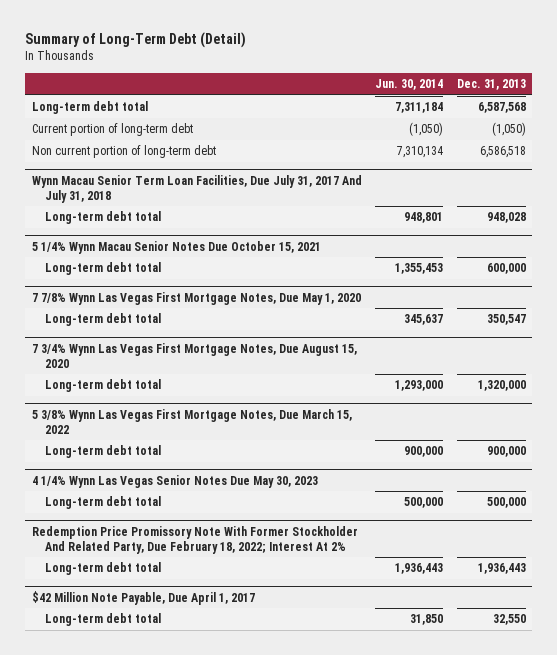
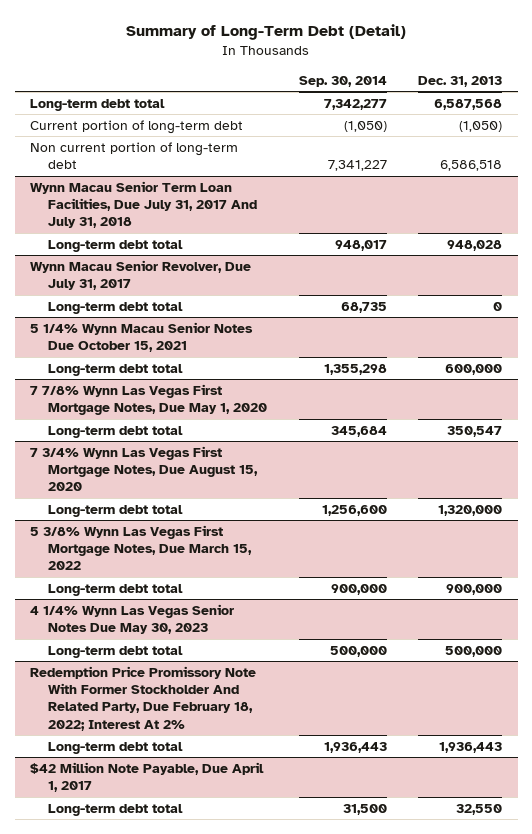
[375,78,444,90] Jun. 30, 2014 -> none
none -> [298,75,387,87] Sep. 30, 2014
none -> [30,259,252,291] Wynn Macau Senior Revolver, Due July 31, 2017
none -> [48,301,184,314] Long-term debt total

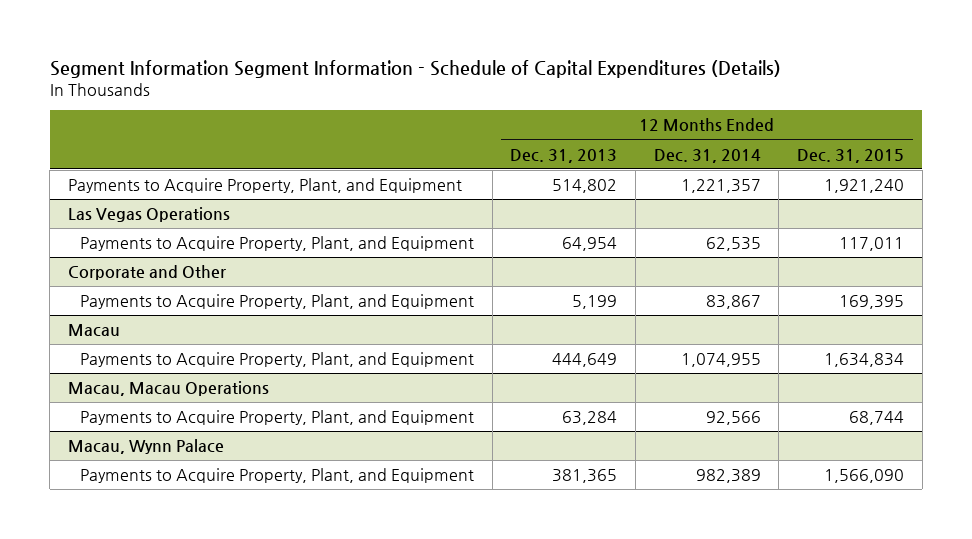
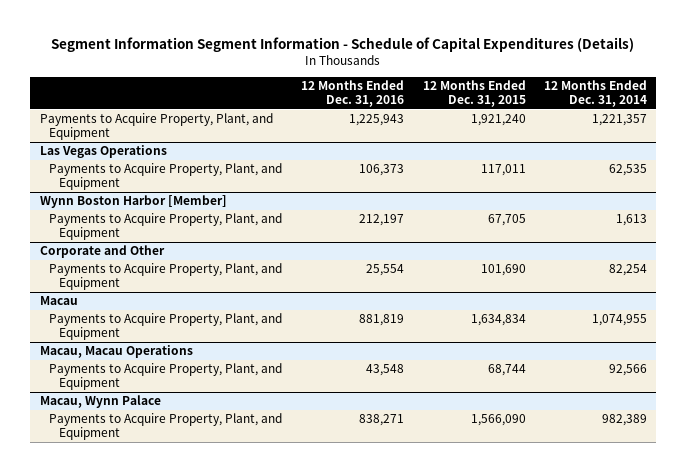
[510,148,618,163] Dec. 31, 2013 -> none
none -> [300,79,404,108] 12 Months Ended Dec. 31, 2016
none -> [39,195,227,209] Wynn Boston Harbor [Member]
none -> [49,213,283,241] Payments to Acquire Property, Plant, and Equipment
[705,295,761,310] 83,867 -> [609,264,648,277] 82,254
[838,295,904,310] 169,395 -> [480,264,526,277] 101,690

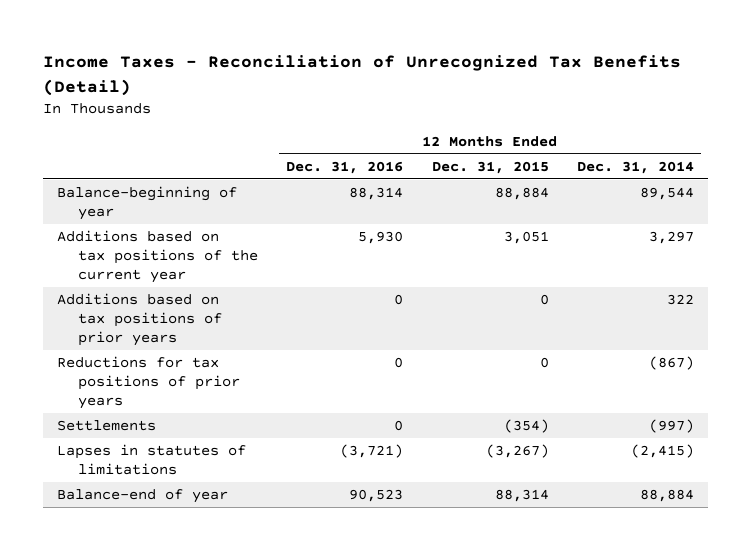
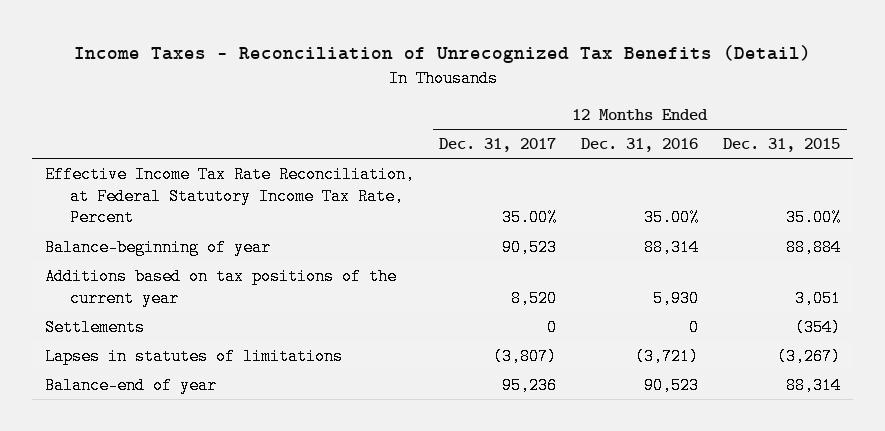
[576,160,694,174] Dec. 31, 2014 -> none
none -> [439,137,557,152] Dec. 31, 2017
none -> [44,165,415,227] Effective Income Tax Rate Reconciliation, at Federal Statutory Income Tax Rate, Percent
[57,293,223,347] Additions based on tax positions of prior years -> none
[57,356,241,410] Reductions for tax positions of prior years -> none

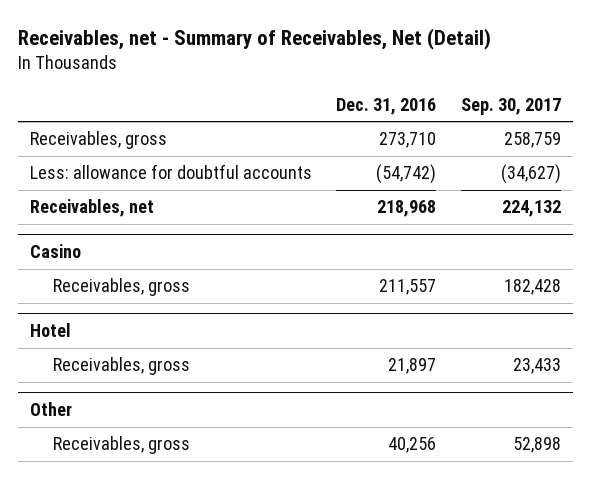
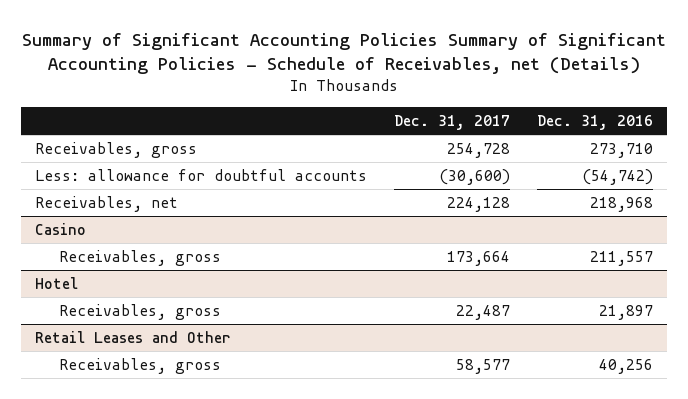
[17,28,491,51] Receivables, net - Summary of Receivables, Net (Detail) -> [22,32,667,74] Summary of Significant Accounting Policies Summary of Significant Accounting Policies - Schedule of Receivables, net (Details)
[460,97,561,115] Sep. 30, 2017 -> none
none -> [394,114,511,130] Dec. 31, 2017
[30,401,73,416] Other -> [34,331,231,344] Retail Leases and Other

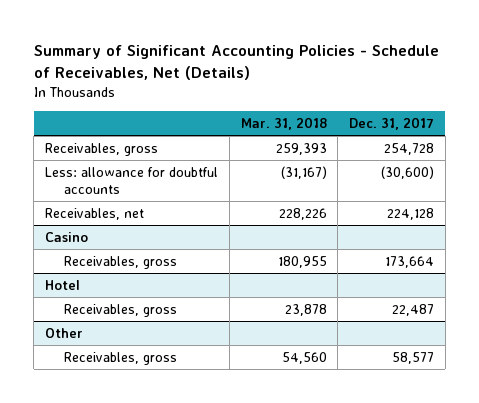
[22,32,667,74] Summary of Significant Accounting Policies Summary of Significant Accounting Policies - Schedule of Receivables, net (Details) -> [33,44,439,80] Summary of Significant Accounting Policies - Schedule of Receivables, Net (Details)
[537,114,654,130] Dec. 31, 2016 -> none
none -> [240,116,327,130] Mar. 31, 2018
[34,331,231,344] Retail Leases and Other -> [45,328,84,339] Other

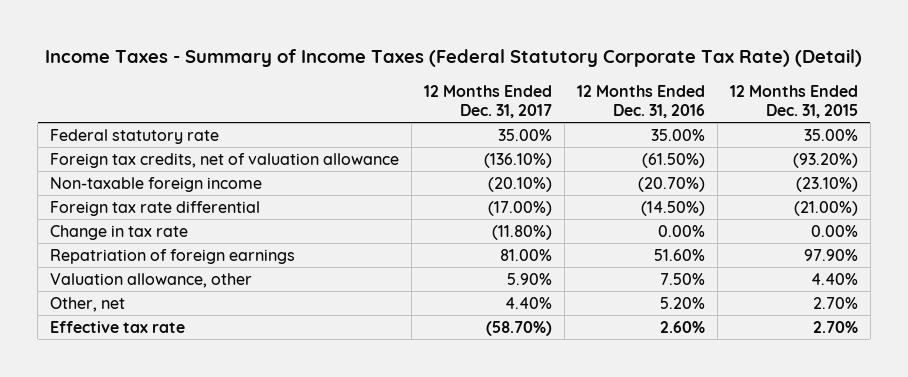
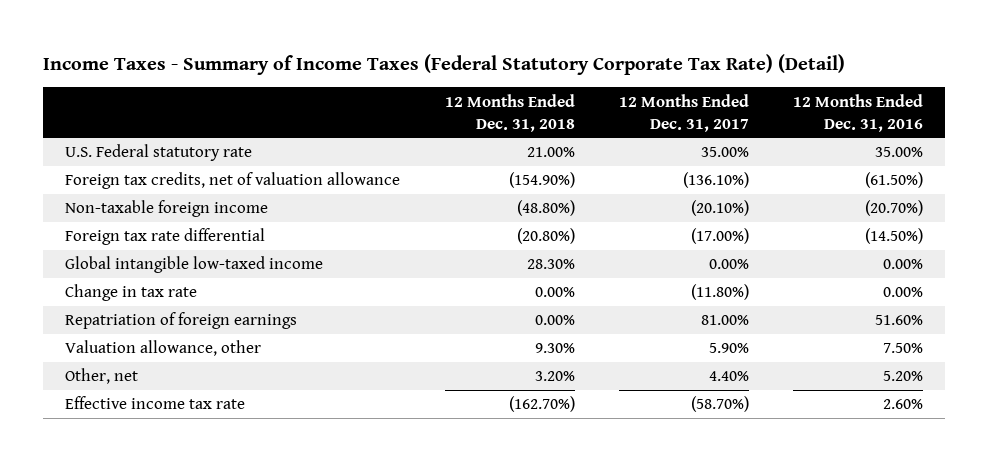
[729,84,858,119] 12 Months Ended Dec. 31, 2015 -> none
none -> [444,93,575,132] 12 Months Ended Dec. 31, 2018
[50,128,220,144] Federal statutory rate -> [65,144,253,162] U.S. Federal statutory rate
none -> [65,256,324,274] Global intangible low-taxed income
[50,320,186,333] Effective tax rate -> [65,396,246,410] Effective income tax rate

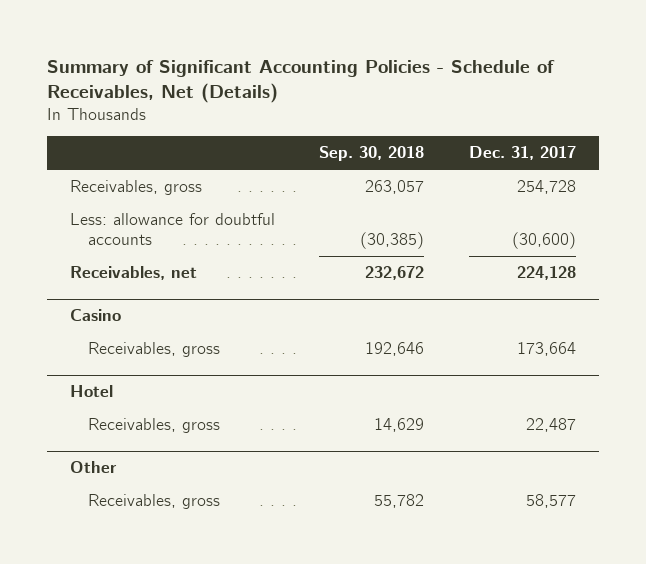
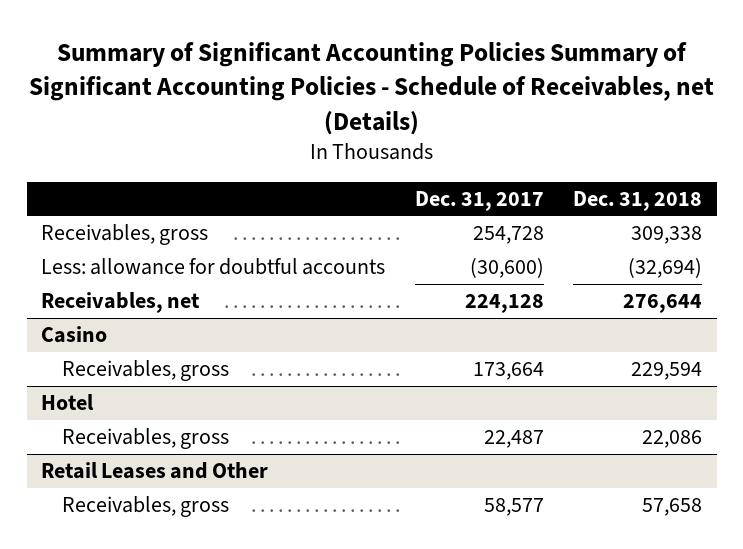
[47,59,556,103] Summary of Significant Accounting Policies - Schedule of Receivables, Net (Details) -> [28,42,714,135] Summary of Significant Accounting Policies Summary of Significant Accounting Policies - Schedule of Receivables, net (Details)
[319,146,425,162] Sep. 30, 2018 -> none
none -> [573,190,703,211] Dec. 31, 2018
[69,461,117,474] Other -> [41,462,269,480] Retail Leases and Other

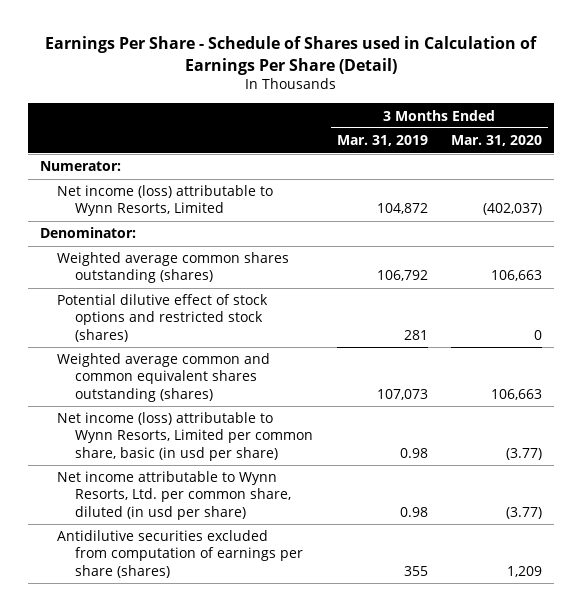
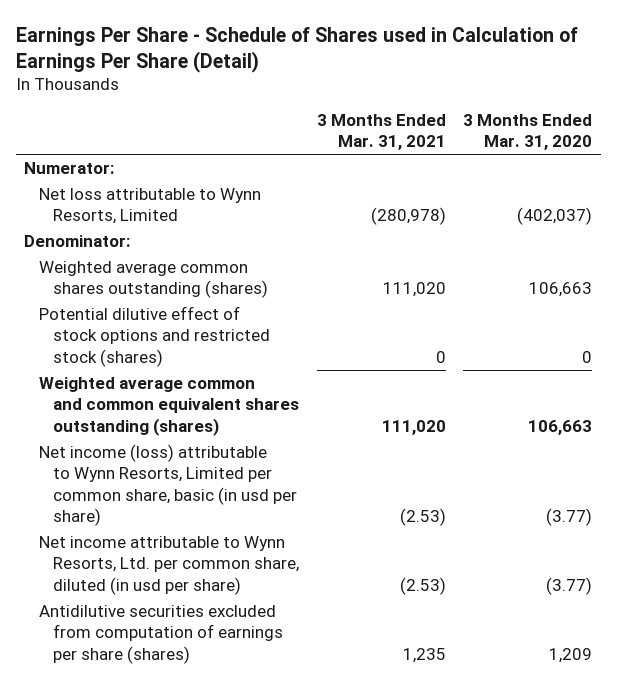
[336,135,428,147] Mar. 31, 2019 -> none
none -> [316,114,446,151] 3 Months Ended Mar. 31, 2021
[57,185,274,217] Net income (loss) attributable to Wynn Resorts, Limited -> [38,188,261,225] Net loss attributable to Wynn Resorts, Limited

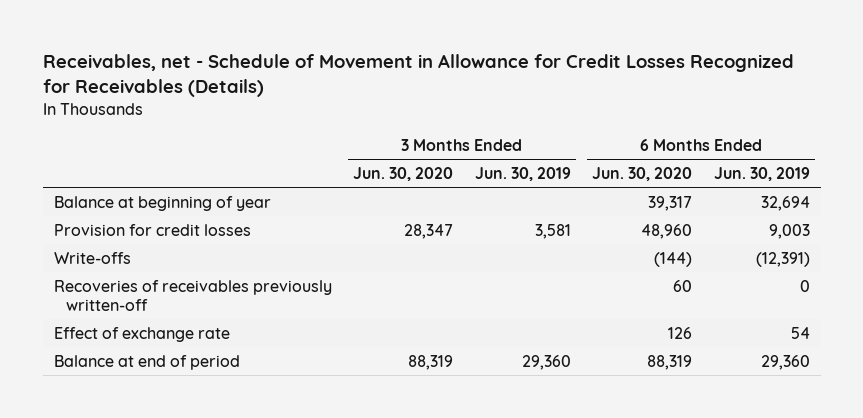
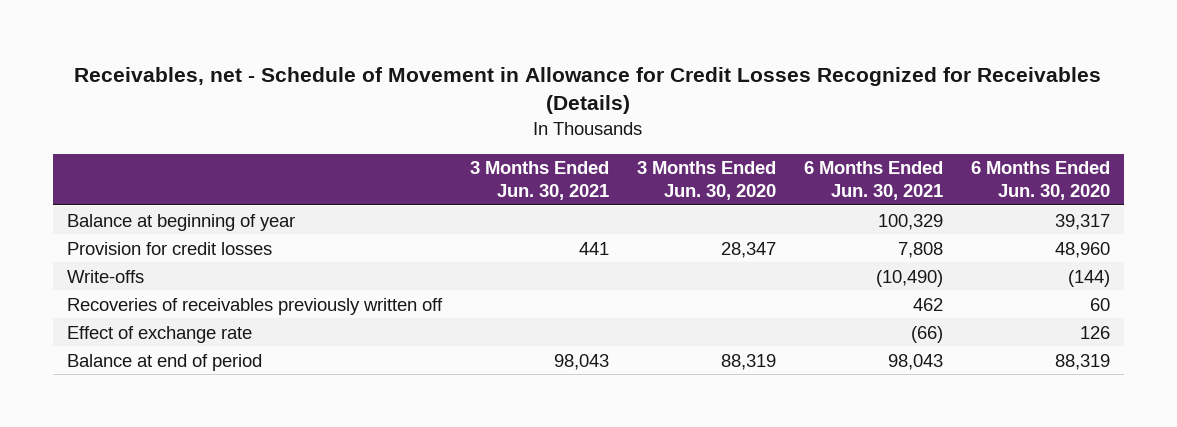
[474,167,571,182] Jun. 30, 2019 -> none
[713,167,810,182] Jun. 30, 2019 -> none
none -> [469,161,609,200] 3 Months Ended Jun. 30, 2021
none -> [803,161,943,200] 6 Months Ended Jun. 30, 2021
[53,279,332,312] Recoveries of receivables previously written-off -> [66,297,443,315] Recoveries of receivables previously written off

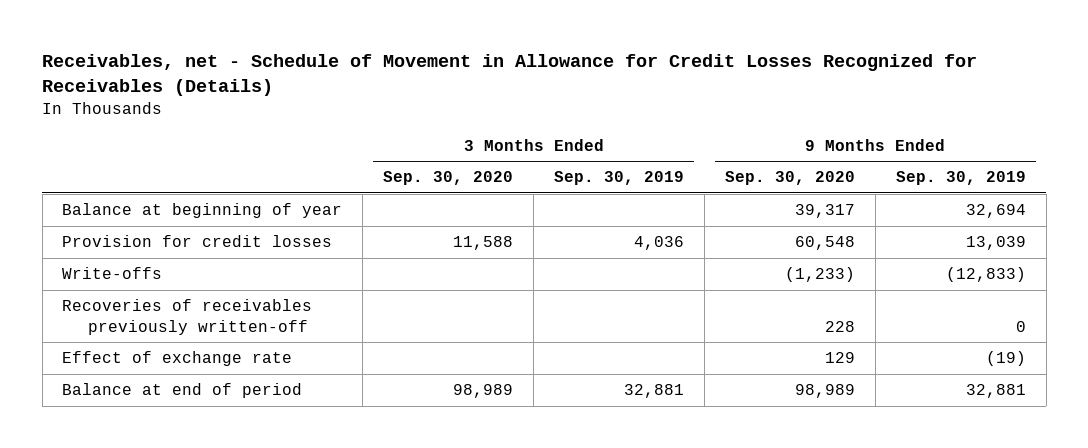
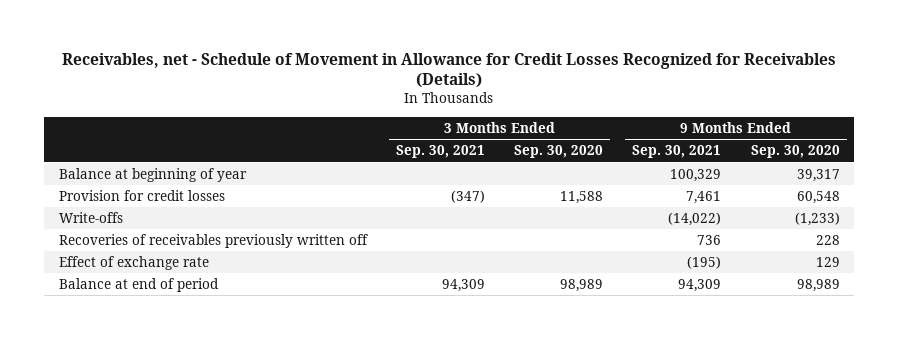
[554,171,685,186] Sep. 30, 2019 -> none
[895,171,1026,186] Sep. 30, 2019 -> none
none -> [395,145,485,159] Sep. 30, 2021
none -> [632,145,722,159] Sep. 30, 2021
[62,299,313,335] Recoveries of receivables previously written-off -> [58,234,368,249] Recoveries of receivables previously written off

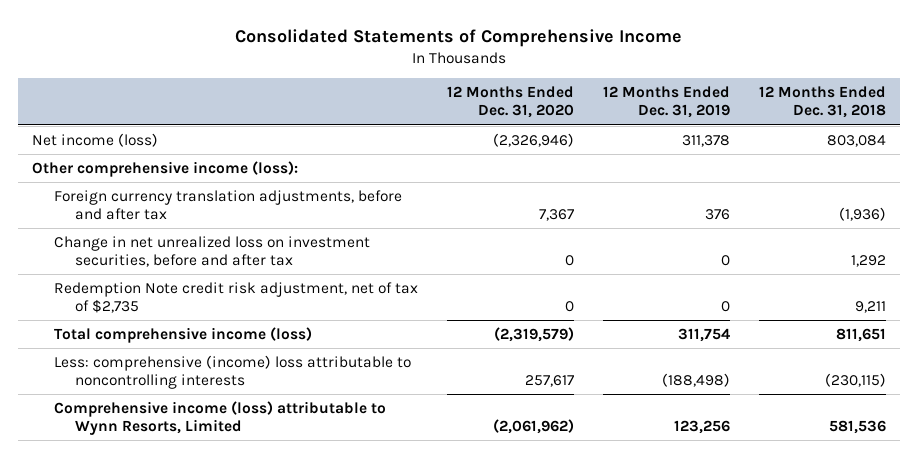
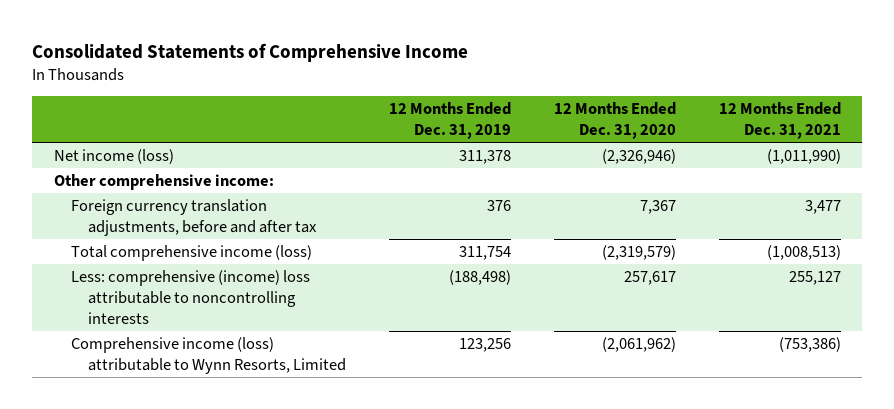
[758,86,886,119] 12 Months Ended Dec. 31, 2018 -> none
none -> [718,101,841,139] 12 Months Ended Dec. 31, 2021
[32,161,299,178] Other comprehensive income (loss): -> [53,173,274,190] Other comprehensive income:
[53,236,370,268] Change in net unrealized loss on investment securities, before and after tax -> none
[53,282,418,314] Redemption Note credit risk adjustment, net of tax of $2,735 -> none

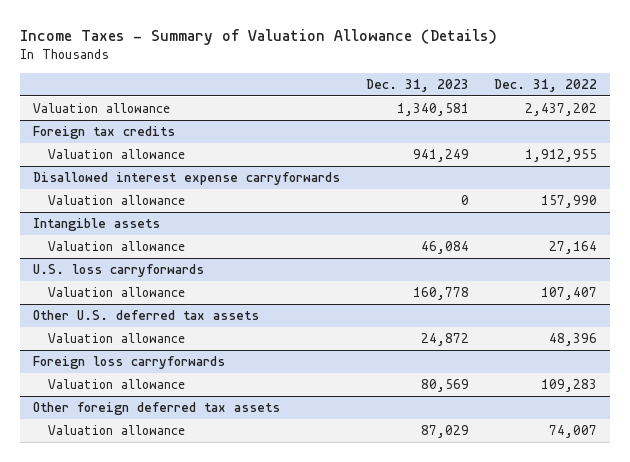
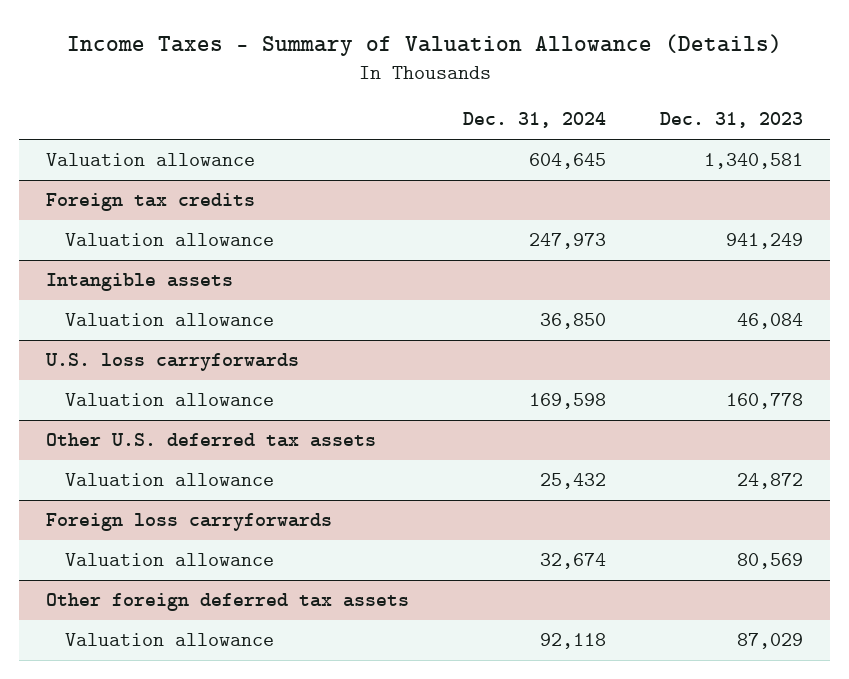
[494,78,598,92] Dec. 31, 2022 -> none
none -> [463,112,607,129] Dec. 31, 2024
[32,172,340,186] Disallowed interest expense carryforwards -> none
[48,195,186,206] Valuation allowance -> none

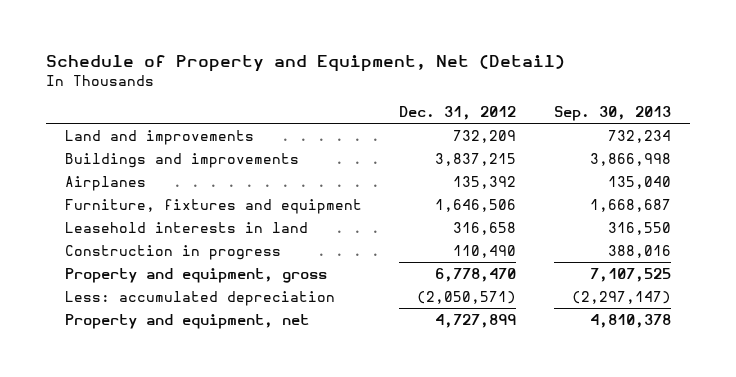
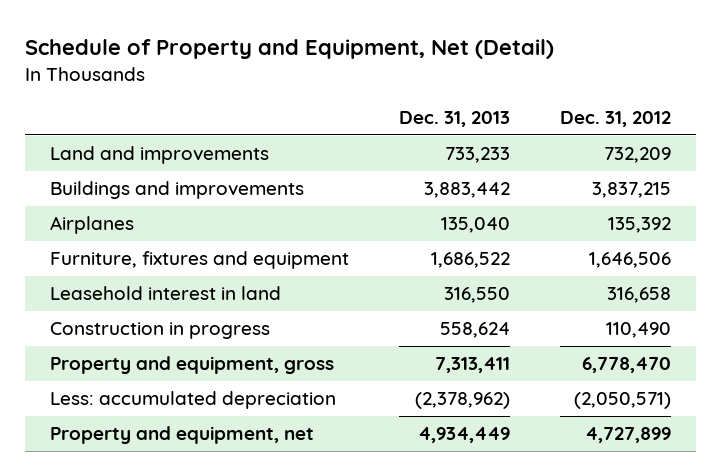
[553,105,671,121] Sep. 30, 2013 -> none
none -> [398,111,510,128] Dec. 31, 2013
[64,221,308,233] Leasehold interests in land -> [50,286,282,301] Leasehold interest in land

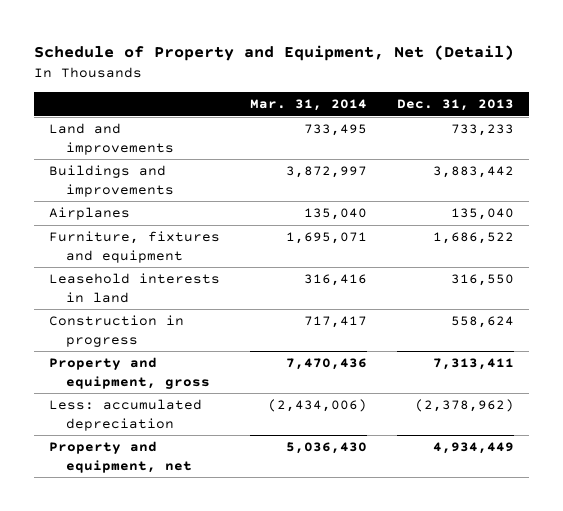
[559,111,671,128] Dec. 31, 2012 -> none
none -> [250,99,368,112] Mar. 31, 2014
[50,286,282,301] Leasehold interest in land -> [49,273,221,303] Leasehold interests in land

